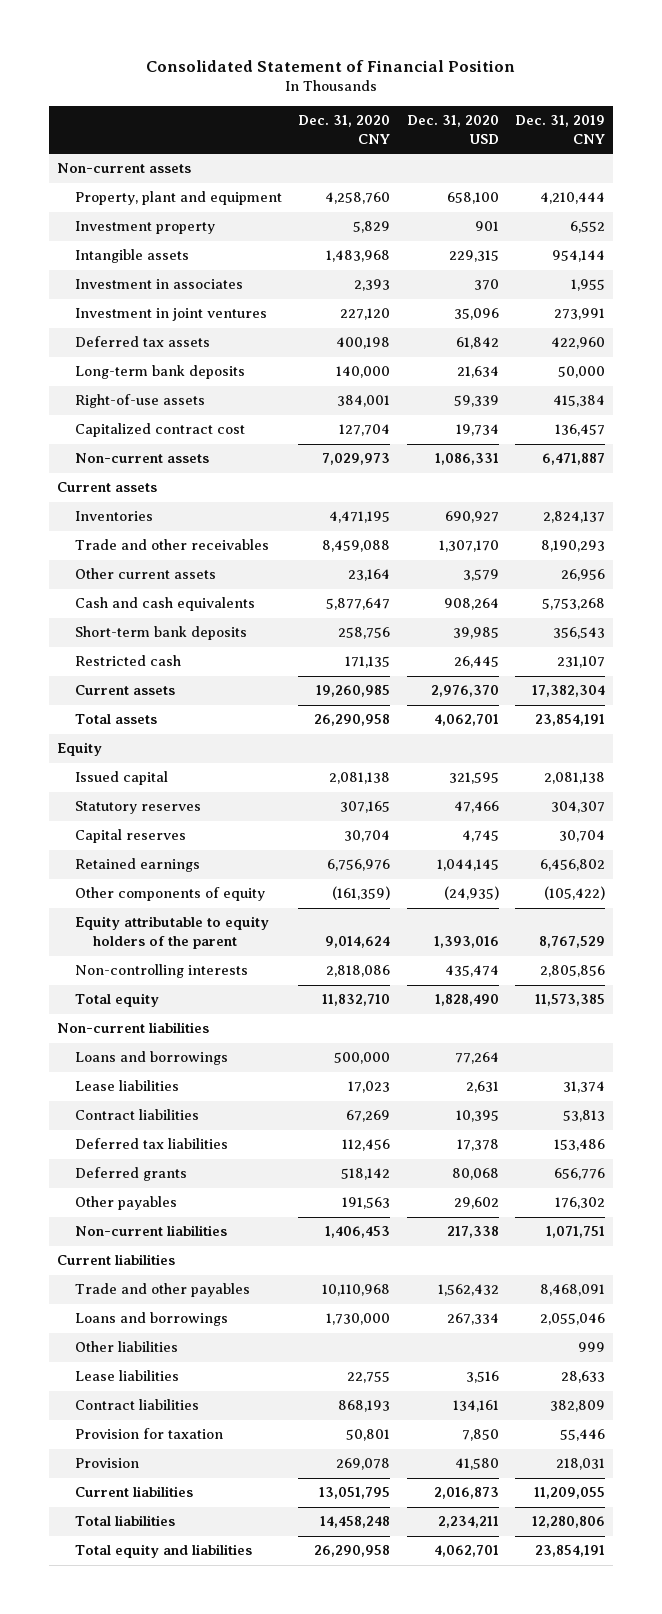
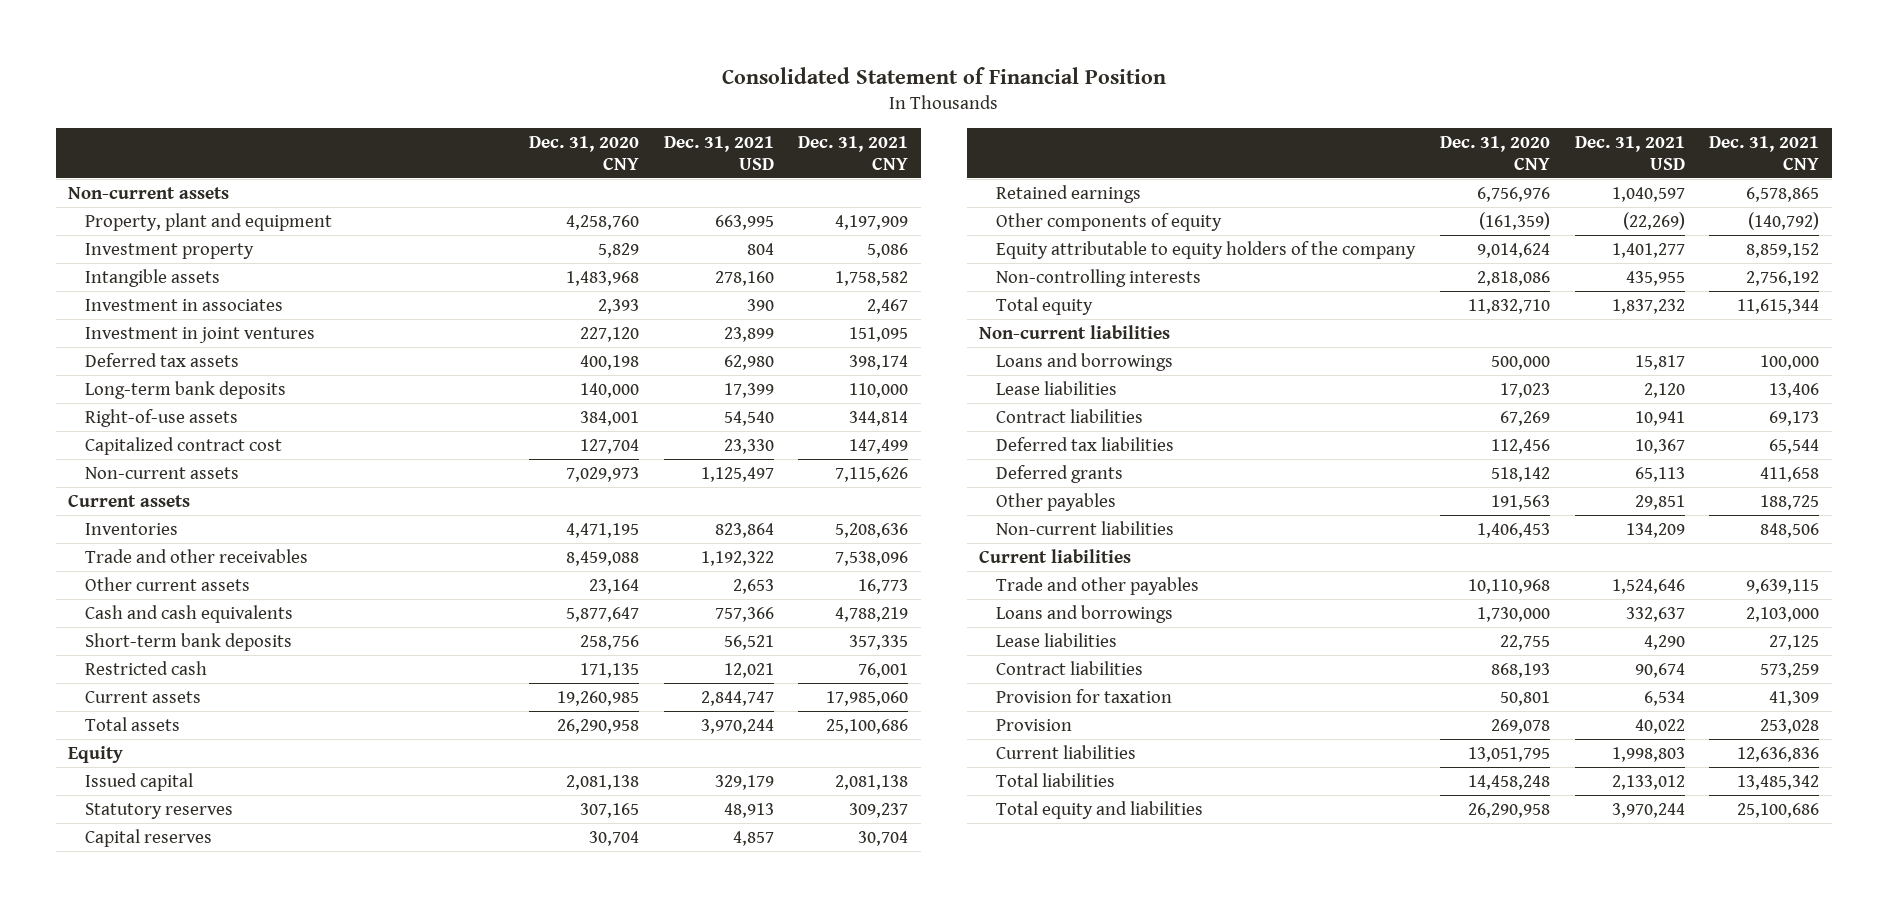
[406,115,499,145] Dec. 31, 2020 USD -> none
[514,115,605,145] Dec. 31, 2019 CNY -> none
none -> [663,135,774,170] Dec. 31, 2021 USD
none -> [798,135,909,170] Dec. 31, 2021 CNY
[75,916,270,950] Equity attributable to equity holders of the parent -> [996,240,1417,259] Equity attributable to equity holders of the company
[75,1341,179,1353] Other liabilities -> none

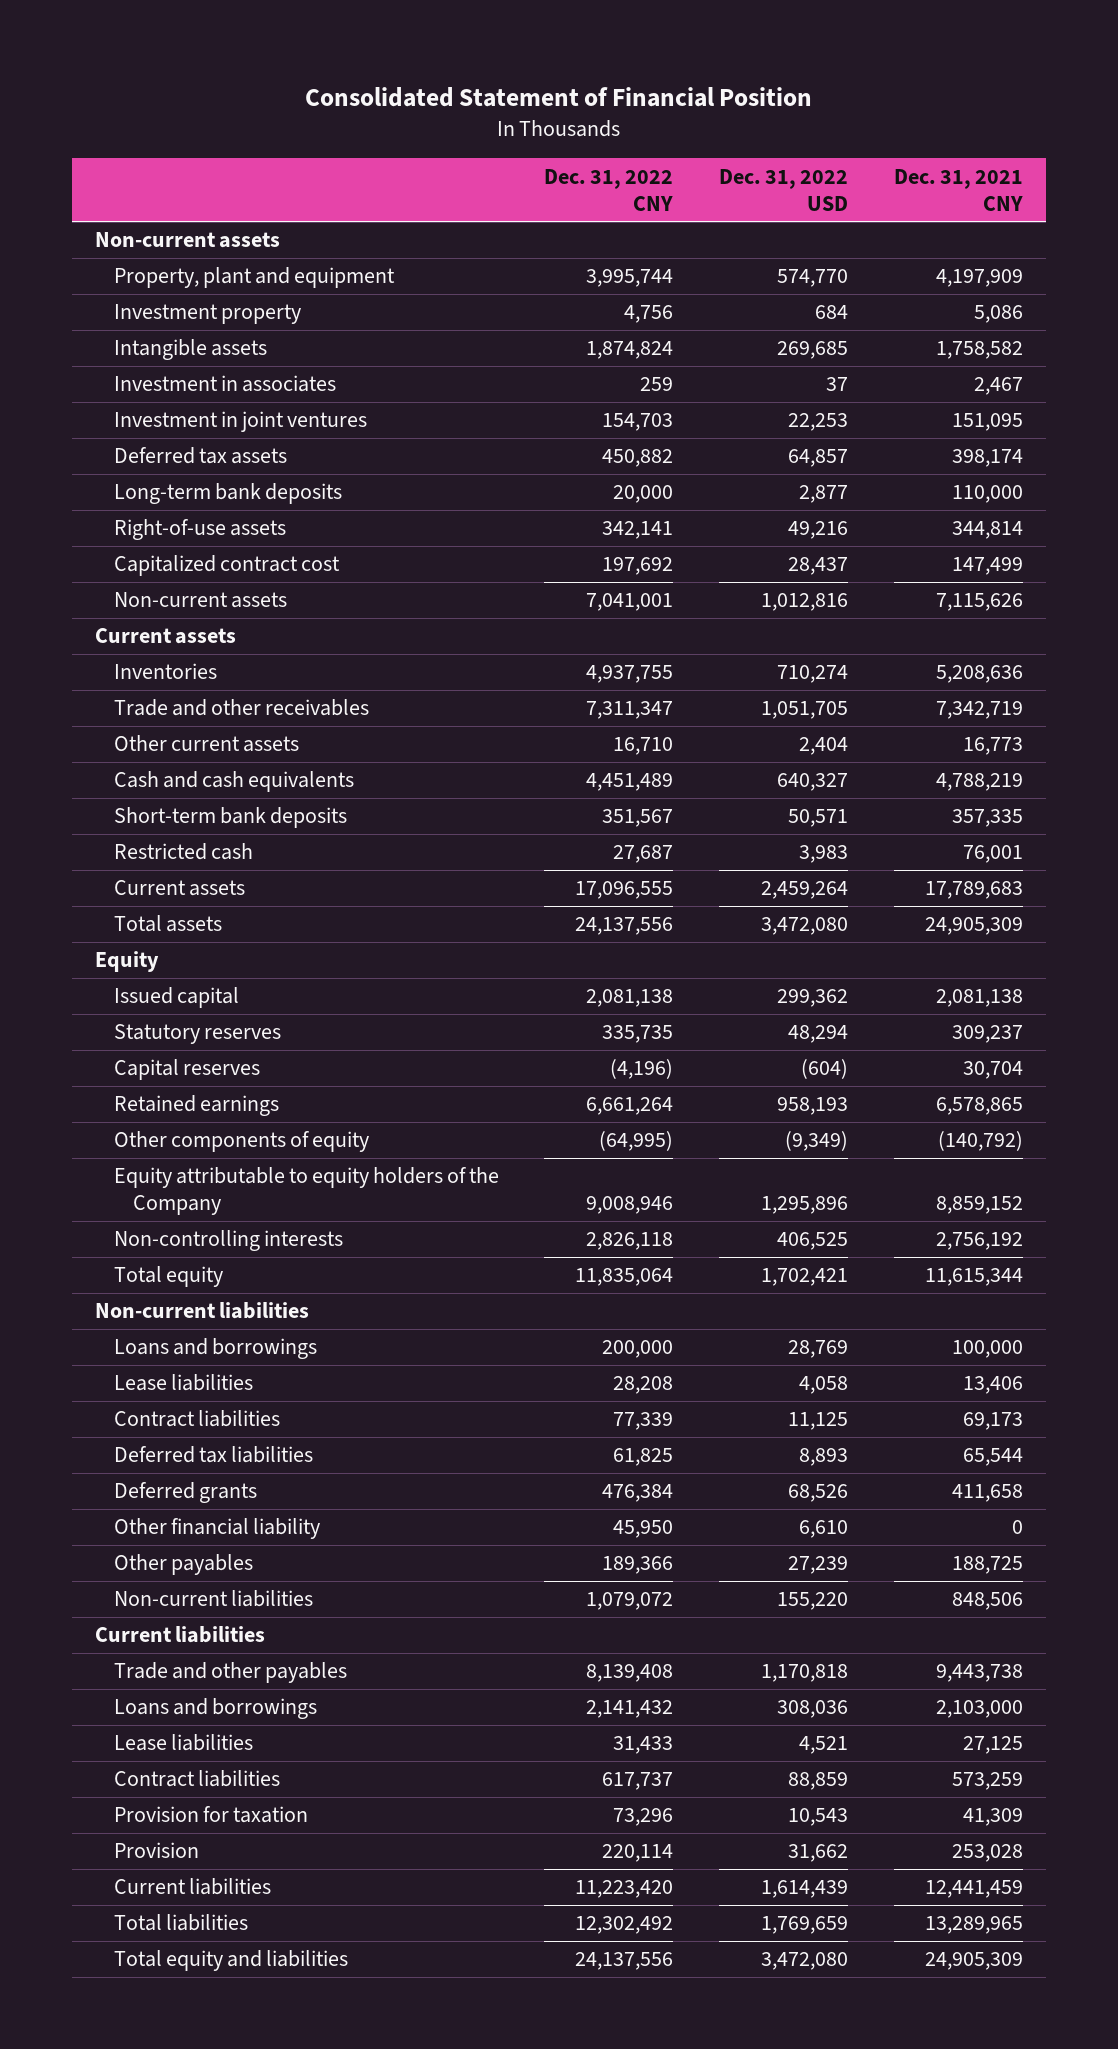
[528,135,639,170] Dec. 31, 2020 CNY -> none
[663,135,774,170] Dec. 31, 2021 USD -> none
none -> [544,168,674,211] Dec. 31, 2022 CNY
none -> [719,168,849,211] Dec. 31, 2022 USD
[835,550,909,566] 7,538,096 -> [936,701,1024,720] 7,342,719
[826,690,909,706] 17,985,060 -> [925,881,1024,900] 17,789,683
[826,718,909,734] 25,100,686 -> [925,917,1024,936] 24,905,309
[996,240,1417,259] Equity attributable to equity holders of the company -> [113,1167,499,1216] Equity attributable to equity holders of the Company
none -> [113,1518,320,1540] Other financial liability
[1746,578,1820,594] 9,639,115 -> [936,1664,1024,1683] 9,443,738
[1737,746,1820,762] 12,636,836 -> [925,1880,1024,1899] 12,441,459
[1737,774,1820,790] 13,485,342 -> [925,1916,1024,1935] 13,289,965
[1737,802,1820,818] 25,100,686 -> [925,1952,1024,1971] 24,905,309

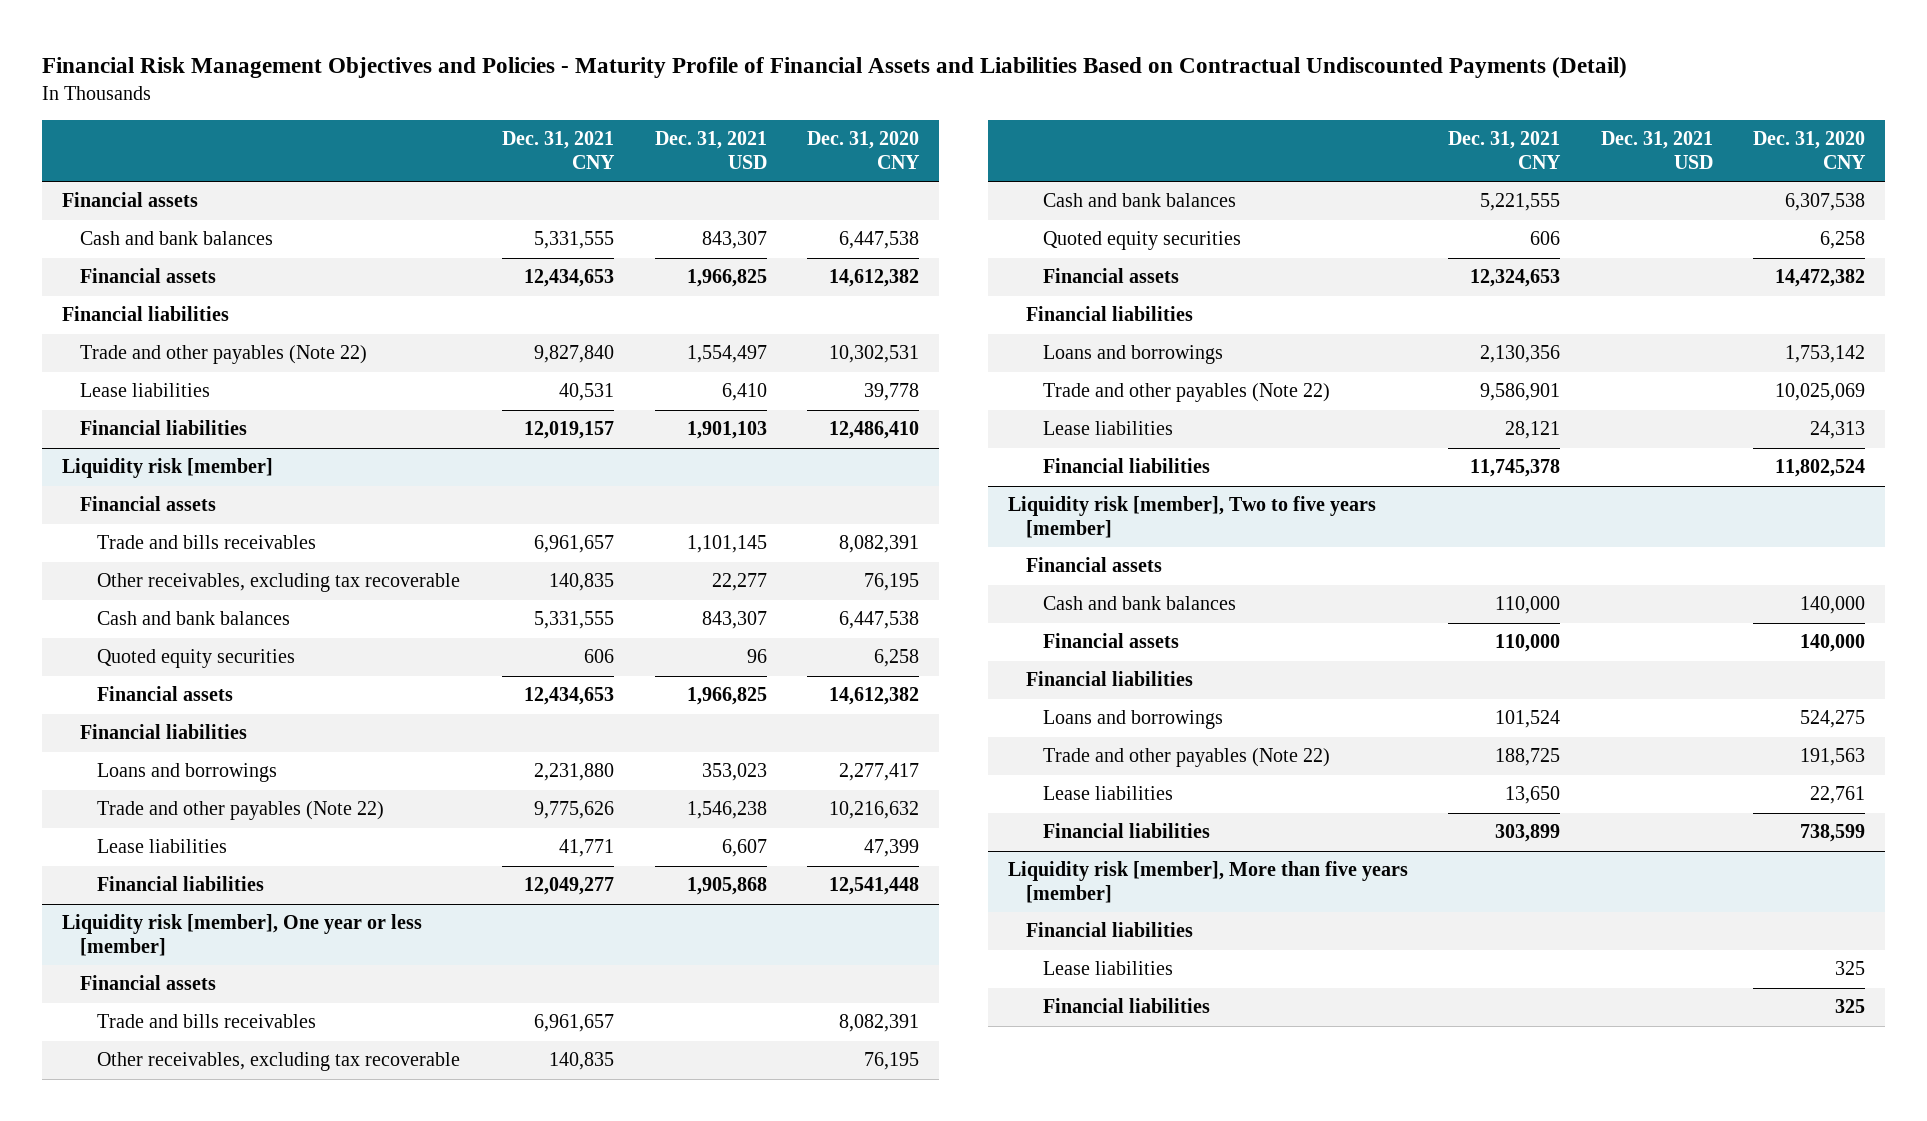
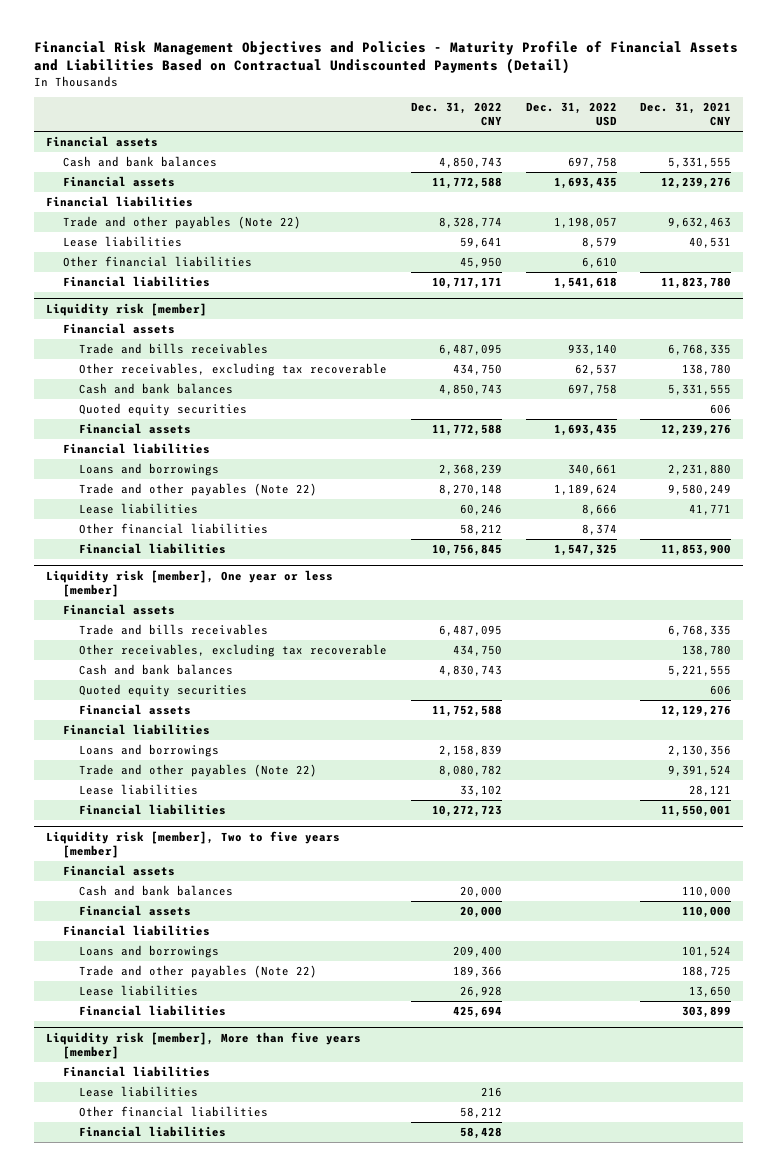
[654,131,767,169] Dec. 31, 2021 USD -> none
[806,131,920,169] Dec. 31, 2020 CNY -> none
none -> [410,102,502,127] Dec. 31, 2022 CNY
none -> [525,102,617,127] Dec. 31, 2022 USD
[524,269,615,288] 12,434,653 -> [661,176,732,189] 12,239,276
[534,345,615,364] 9,827,840 -> [668,216,732,228] 9,632,463
none -> [62,255,252,267] Other financial liabilities
[524,421,615,440] 12,019,157 -> [661,276,732,289] 11,823,780
[534,535,615,554] 6,961,657 -> [668,343,732,355] 6,768,335
[549,573,615,592] 140,835 -> [682,363,732,375] 138,780
[524,687,615,706] 12,434,653 -> [661,423,732,436] 12,239,276
[534,801,615,820] 9,775,626 -> [668,483,732,495] 9,580,249
none -> [79,522,269,534] Other financial liabilities
[524,877,615,896] 12,049,277 -> [661,543,732,556] 11,853,900
[534,1014,615,1033] 6,961,657 -> [668,624,732,636] 6,768,335
[549,1052,615,1071] 140,835 -> [682,644,732,656] 138,780
[1470,269,1561,288] 12,324,653 -> [661,704,732,717] 12,129,276
[1480,383,1561,402] 9,586,901 -> [668,764,732,776] 9,391,524
[1470,459,1561,478] 11,745,378 -> [661,804,732,817] 11,550,001
none -> [79,1105,269,1117] Other financial liabilities

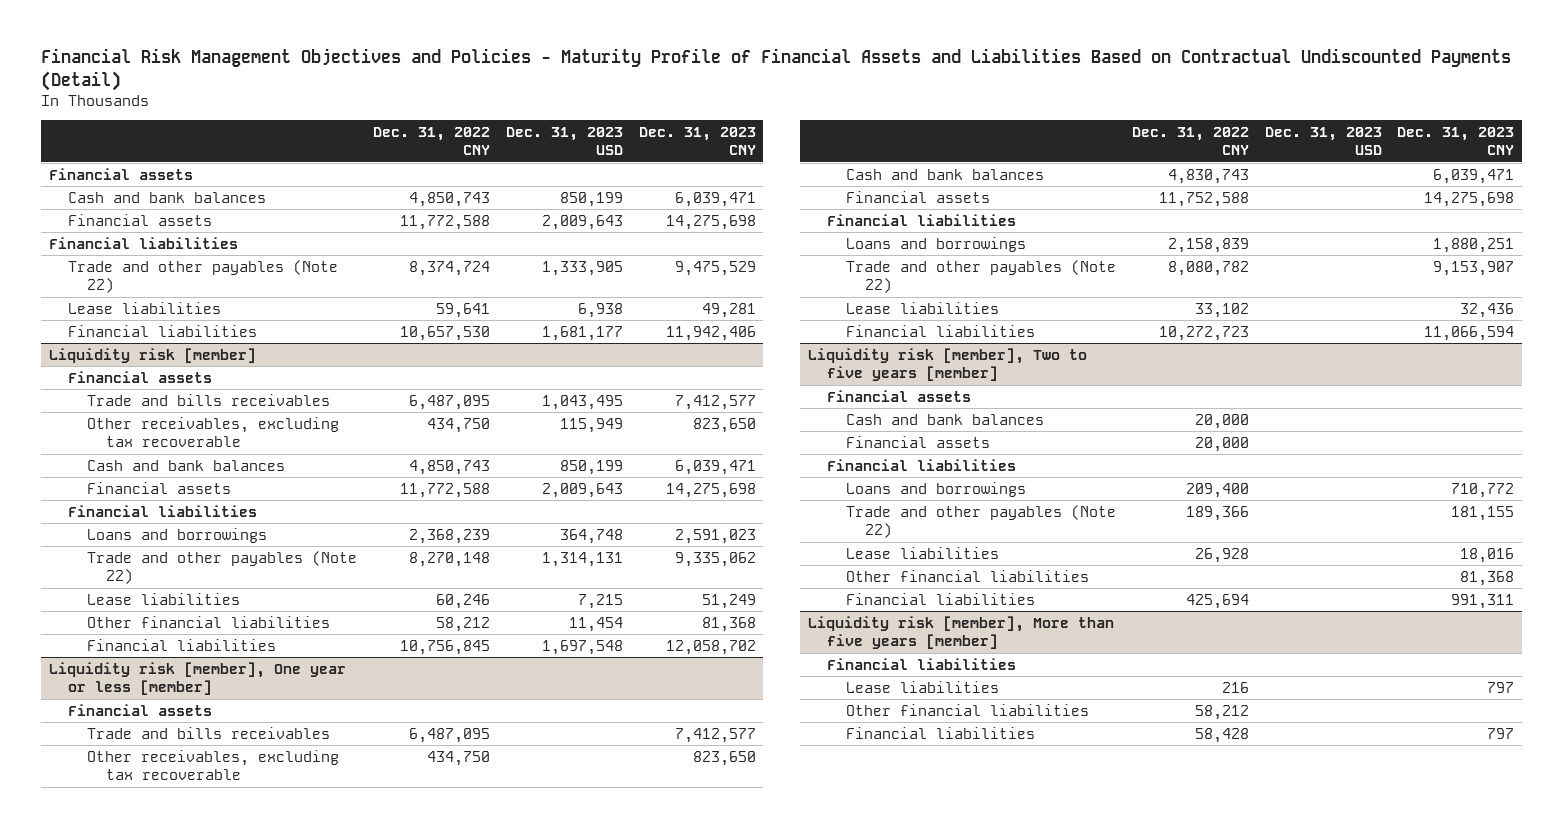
[525,102,617,127] Dec. 31, 2022 USD -> none
[640,102,732,127] Dec. 31, 2021 CNY -> none
none -> [505,126,623,156] Dec. 31, 2023 USD
none -> [638,126,756,156] Dec. 31, 2023 CNY
[438,216,502,228] 8,328,774 -> [408,260,490,276] 8,374,724
[62,255,252,267] Other financial liabilities -> none
[431,276,502,289] 10,717,171 -> [399,325,490,341] 10,657,530
[79,402,248,416] Quoted equity securities -> none
[79,683,248,697] Quoted equity securities -> none
none -> [845,569,1089,582] Other financial liabilities

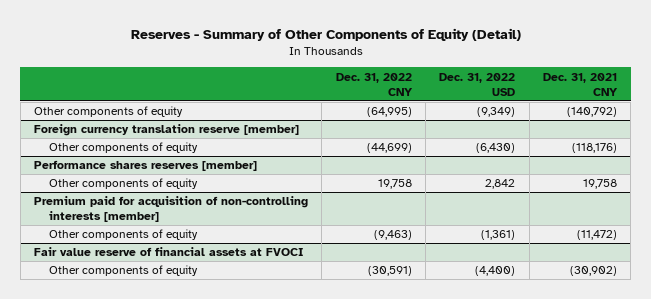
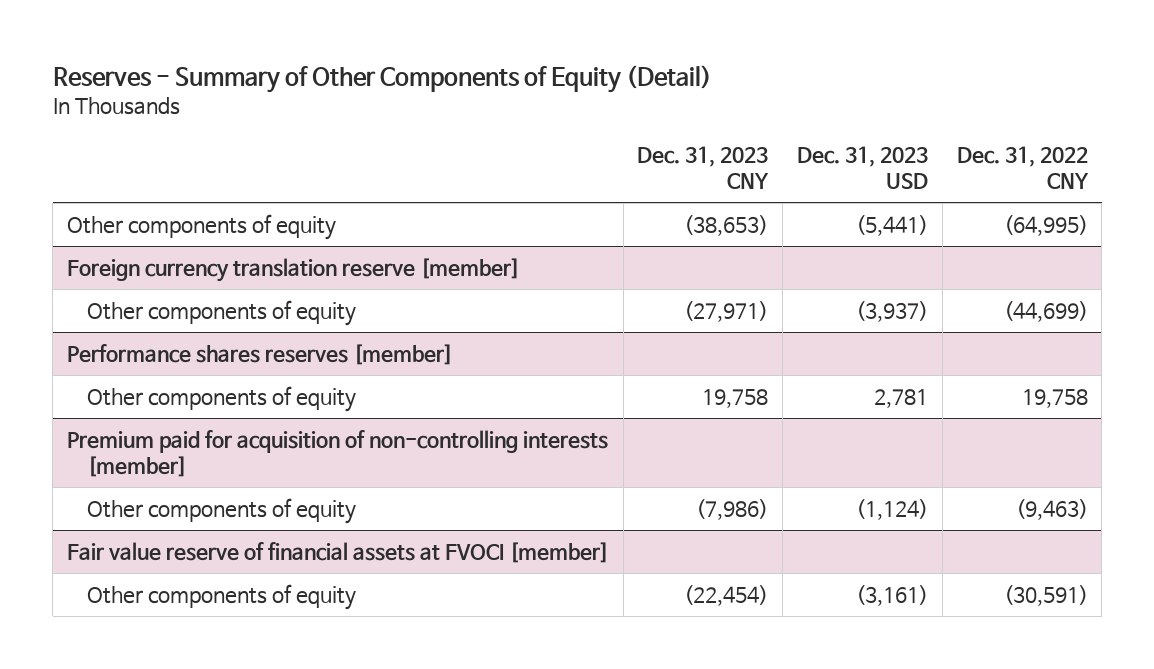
[439,72,516,96] Dec. 31, 2022 USD -> none
[542,72,618,96] Dec. 31, 2021 CNY -> none
none -> [637,145,770,190] Dec. 31, 2023 CNY
none -> [796,145,928,190] Dec. 31, 2023 USD
[34,247,305,257] Fair value reserve of financial assets at FVOCI -> [66,541,609,563] Fair value reserve of financial assets at FVOCI [member]

